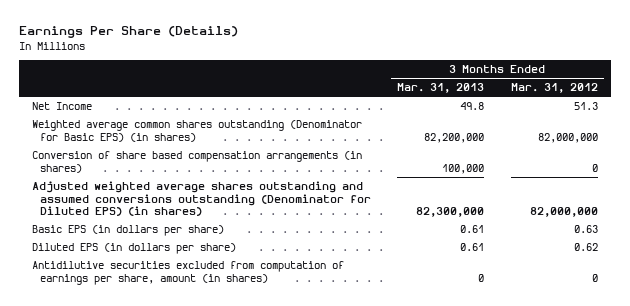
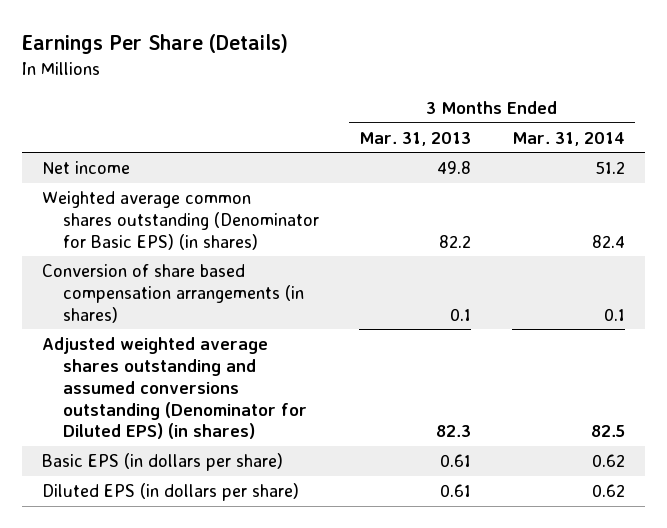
[510,83,598,94] Mar. 31, 2012 -> none
none -> [512,131,626,146] Mar. 31, 2014
[32,102,93,111] Net Income -> [42,161,131,175] Net income
[424,132,485,143] 82,200,000 -> [439,234,472,248] 82.2
[442,163,485,174] 100,000 -> [450,307,472,321] 0.1
[416,206,485,217] 82,300,000 -> [436,425,472,438] 82.3
[32,261,345,285] Antidilutive securities excluded from computation of earnings per share, amount (in shares) -> none

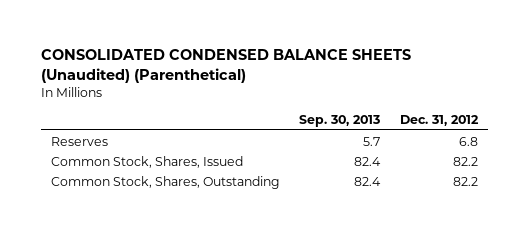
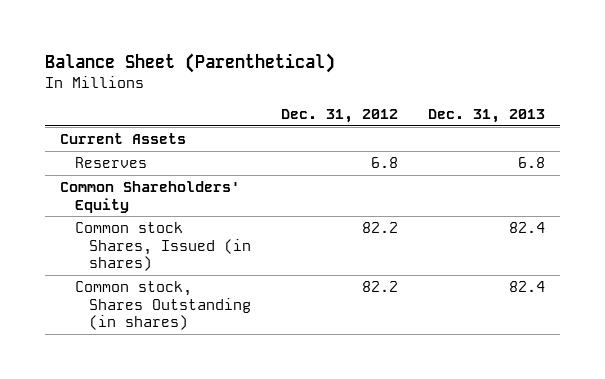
[40,49,411,83] CONSOLIDATED CONDENSED BALANCE SHEETS (Unaudited) (Parenthetical) -> [45,52,336,73] Balance Sheet (Parenthetical)
[299,115,381,128] Sep. 30, 2013 -> none
none -> [427,109,545,124] Dec. 31, 2013
none -> [60,133,187,145] Current Assets
none -> [60,181,241,213] Common Shareholders' Equity
[50,155,243,168] Common Stock, Shares, Issued -> [74,222,251,272] Common stock Shares, Issued (in shares)
[50,175,280,189] Common Stock, Shares, Outstanding -> [74,281,251,331] Common stock, Shares Outstanding (in shares)

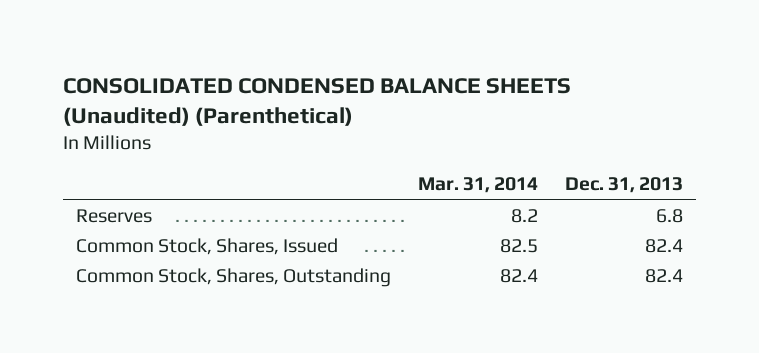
[45,52,336,73] Balance Sheet (Parenthetical) -> [62,78,571,127] CONSOLIDATED CONDENSED BALANCE SHEETS (Unaudited) (Parenthetical)
[280,109,398,124] Dec. 31, 2012 -> none
none -> [418,177,539,194] Mar. 31, 2014
[60,133,187,145] Current Assets -> none
[60,181,241,213] Common Shareholders' Equity -> none
[74,222,251,272] Common stock Shares, Issued (in shares) -> [76,237,339,255] Common Stock, Shares, Issued
[74,281,251,331] Common stock, Shares Outstanding (in shares) -> [76,267,392,287] Common Stock, Shares, Outstanding

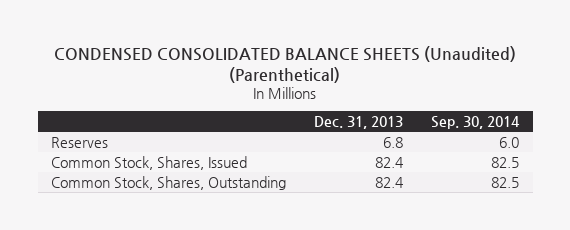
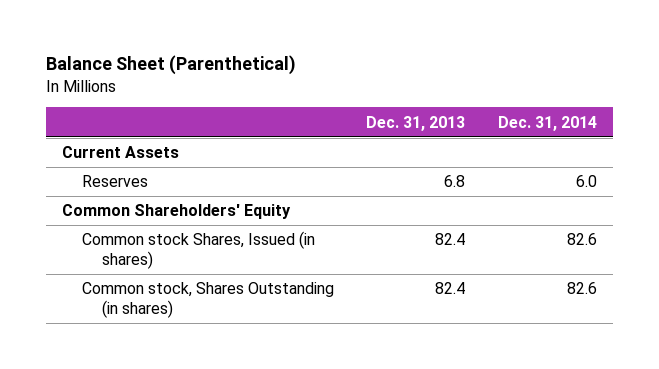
[54,45,517,83] CONDENSED CONSOLIDATED BALANCE SHEETS (Unaudited) (Parenthetical) -> [45,55,296,76] Balance Sheet (Parenthetical)
[430,116,520,130] Sep. 30, 2014 -> none
none -> [497,115,597,131] Dec. 31, 2014
none -> [61,146,179,159] Current Assets
none -> [61,204,291,220] Common Shareholders' Equity
[51,155,248,170] Common Stock, Shares, Issued -> [81,231,315,269] Common stock Shares, Issued (in shares)
[51,175,287,190] Common Stock, Shares, Outstanding -> [81,282,334,318] Common stock, Shares Outstanding (in shares)

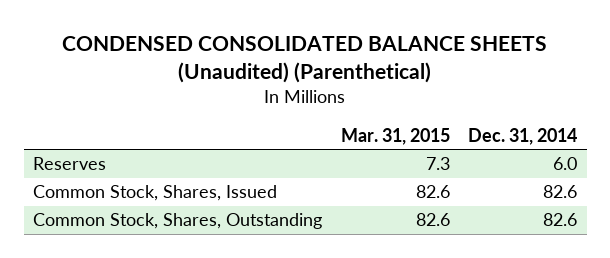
[45,55,296,76] Balance Sheet (Parenthetical) -> [62,36,548,84] CONDENSED CONSOLIDATED BALANCE SHEETS (Unaudited) (Parenthetical)
[366,115,466,131] Dec. 31, 2013 -> none
none -> [340,127,450,145] Mar. 31, 2015
[61,146,179,159] Current Assets -> none
[61,204,291,220] Common Shareholders' Equity -> none
[81,231,315,269] Common stock Shares, Issued (in shares) -> [33,185,278,202] Common Stock, Shares, Issued
[81,282,334,318] Common stock, Shares Outstanding (in shares) -> [33,213,323,230] Common Stock, Shares, Outstanding

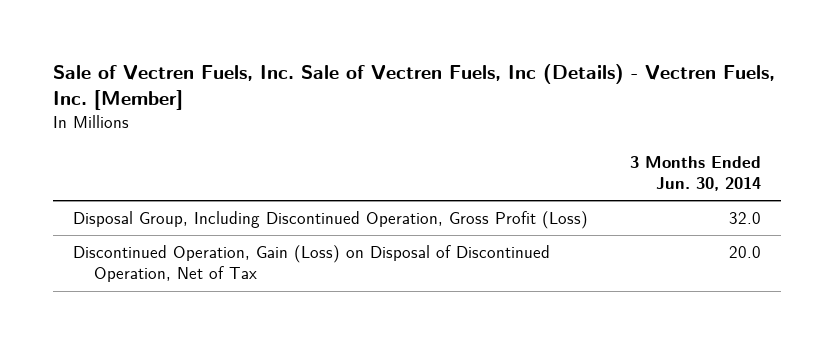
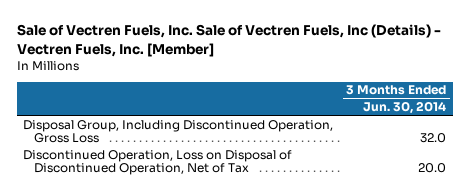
[73,211,589,230] Disposal Group, Including Discontinued Operation, Gross Profit (Loss) -> [23,119,334,144] Disposal Group, Including Discontinued Operation, Gross Loss
[73,245,551,283] Discontinued Operation, Gain (Loss) on Disposal of Discontinued Operation, Net of Tax -> [23,149,293,176] Discontinued Operation, Loss on Disposal of Discontinued Operation, Net of Tax

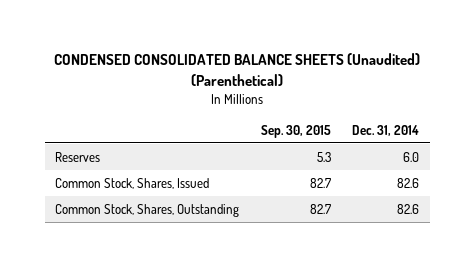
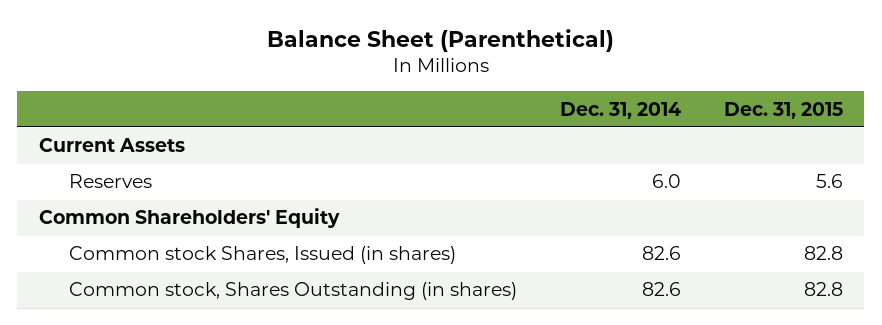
[54,53,421,86] CONDENSED CONSOLIDATED BALANCE SHEETS (Unaudited) (Parenthetical) -> [266,28,614,52] Balance Sheet (Parenthetical)
[260,124,331,138] Sep. 30, 2015 -> none
none -> [723,101,843,119] Dec. 31, 2015
none -> [38,138,185,153] Current Assets
none -> [38,208,340,229] Common Shareholders' Equity
[55,177,210,189] Common Stock, Shares, Issued -> [69,246,457,265] Common stock Shares, Issued (in shares)
[55,203,240,217] Common Stock, Shares, Outstanding -> [69,282,518,301] Common stock, Shares Outstanding (in shares)

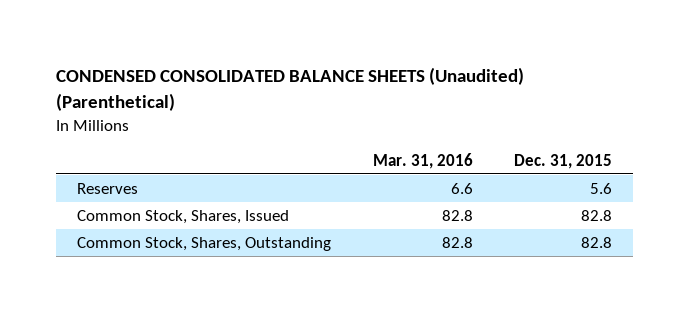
[266,28,614,52] Balance Sheet (Parenthetical) -> [56,67,525,112] CONDENSED CONSOLIDATED BALANCE SHEETS (Unaudited) (Parenthetical)
[559,101,681,119] Dec. 31, 2014 -> none
none -> [372,152,473,169] Mar. 31, 2016
[38,138,185,153] Current Assets -> none
[38,208,340,229] Common Shareholders' Equity -> none
[69,246,457,265] Common stock Shares, Issued (in shares) -> [77,209,290,224] Common Stock, Shares, Issued
[69,282,518,301] Common stock, Shares Outstanding (in shares) -> [77,236,332,251] Common Stock, Shares, Outstanding

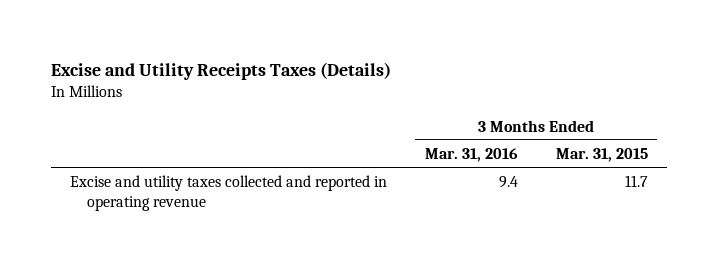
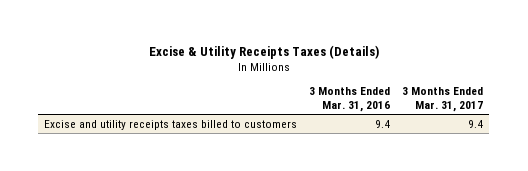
[51,61,392,80] Excise and Utility Receipts Taxes (Details) -> [148,44,379,59] Excise & Utility Receipts Taxes (Details)
[555,148,648,163] Mar. 31, 2015 -> none
none -> [402,87,484,112] 3 Months Ended Mar. 31, 2017
[70,175,388,211] Excise and utility taxes collected and reported in operating revenue -> [44,120,298,131] Excise and utility receipts taxes billed to customers

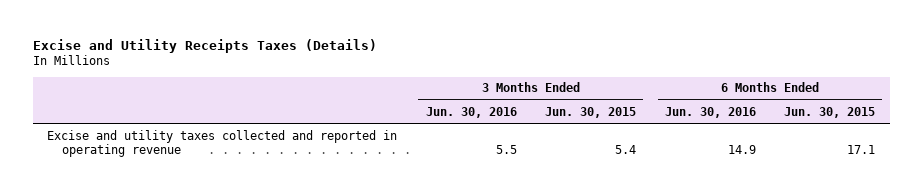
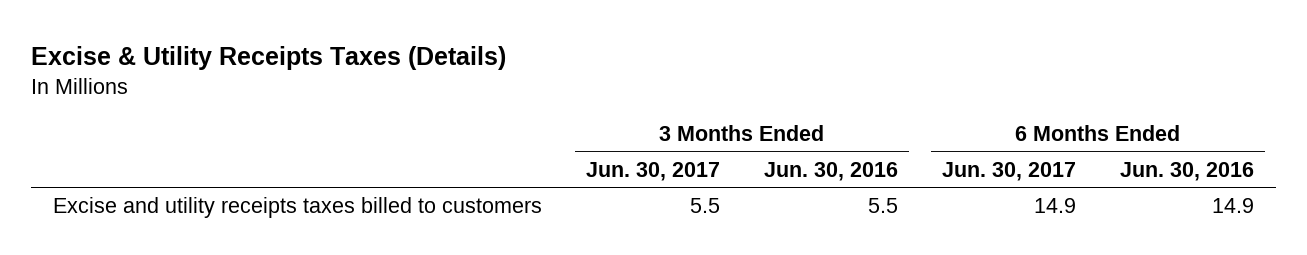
[32,39,377,54] Excise and Utility Receipts Taxes (Details) -> [31,45,507,70] Excise & Utility Receipts Taxes (Details)
[545,106,637,118] Jun. 30, 2015 -> none
[784,106,876,118] Jun. 30, 2015 -> none
none -> [586,161,721,181] Jun. 30, 2017
none -> [941,161,1076,181] Jun. 30, 2017
[46,129,397,158] Excise and utility taxes collected and reported in operating revenue -> [53,197,543,219] Excise and utility receipts taxes billed to customers

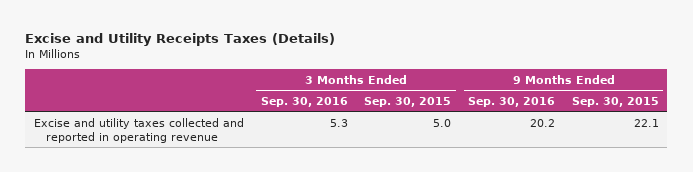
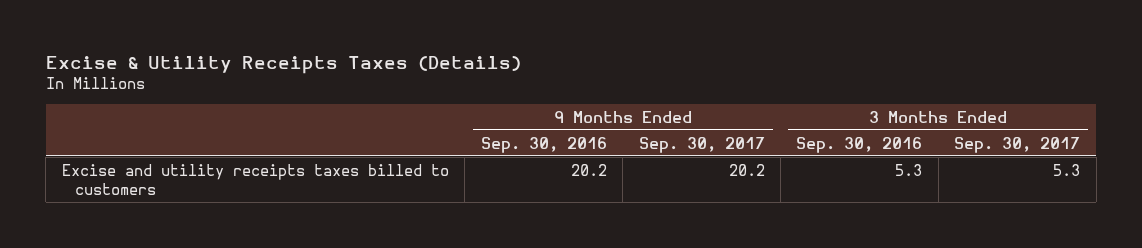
[25,32,336,46] Excise and Utility Receipts Taxes (Details) -> [45,56,521,75] Excise & Utility Receipts Taxes (Details)
[364,96,452,107] Sep. 30, 2015 -> none
[571,96,659,107] Sep. 30, 2015 -> none
none -> [638,136,765,153] Sep. 30, 2017
none -> [954,136,1081,153] Sep. 30, 2017
[33,117,244,143] Excise and utility taxes collected and reported in operating revenue -> [61,163,449,195] Excise and utility receipts taxes billed to customers

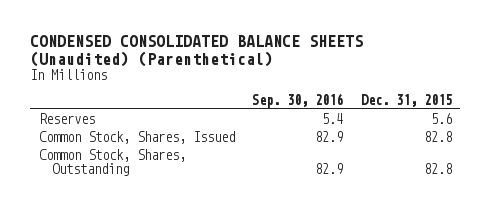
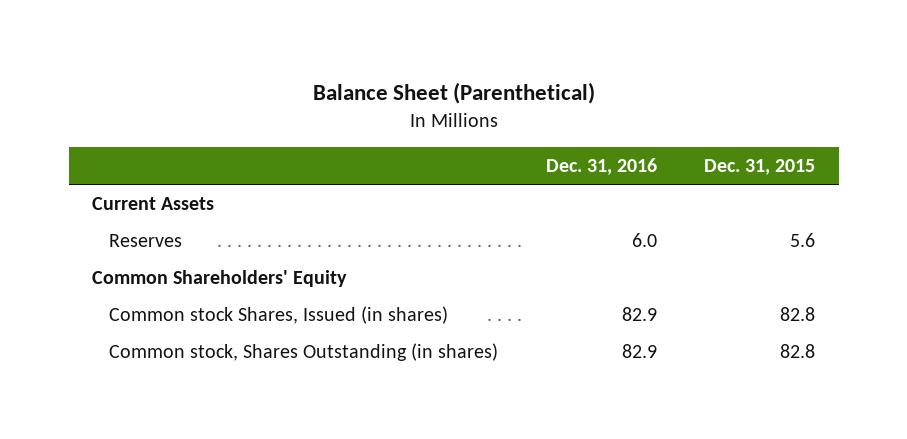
[30,35,364,67] CONDENSED CONSOLIDATED BALANCE SHEETS (Unaudited) (Parenthetical) -> [312,81,595,104] Balance Sheet (Parenthetical)
[252,92,344,108] Sep. 30, 2016 -> none
none -> [545,158,657,176] Dec. 31, 2016
none -> [92,197,215,211] Current Assets
none -> [92,270,348,288] Common Shareholders' Equity
[38,131,235,145] Common Stock, Shares, Issued -> [109,306,449,325] Common stock Shares, Issued (in shares)
[38,149,186,177] Common Stock, Shares, Outstanding -> [109,343,499,362] Common stock, Shares Outstanding (in shares)

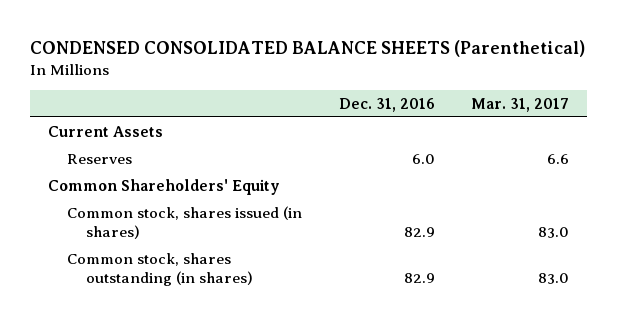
[312,81,595,104] Balance Sheet (Parenthetical) -> [30,40,586,58] CONDENSED CONSOLIDATED BALANCE SHEETS (Parenthetical)
[703,159,815,176] Dec. 31, 2015 -> none
none -> [470,97,569,112] Mar. 31, 2017
[109,306,449,325] Common stock Shares, Issued (in shares) -> [67,205,303,239] Common stock, shares issued (in shares)
[109,343,499,362] Common stock, Shares Outstanding (in shares) -> [67,252,253,286] Common stock, shares outstanding (in shares)

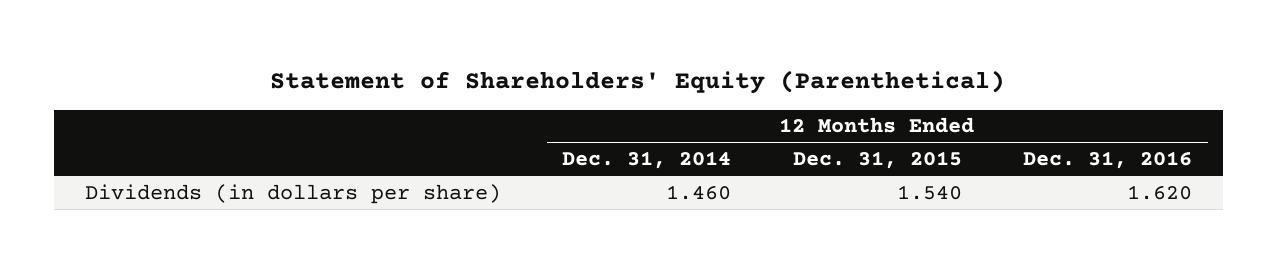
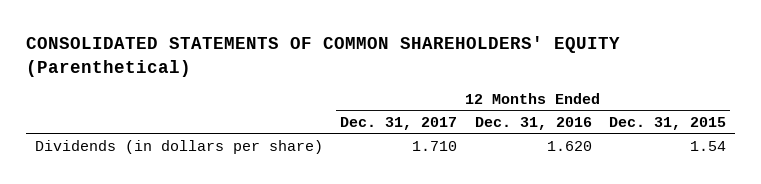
[270,69,1006,94] Statement of Shareholders' Equity (Parenthetical) -> [25,36,620,77] CONSOLIDATED STATEMENTS OF COMMON SHAREHOLDERS' EQUITY (Parenthetical)
[562,151,732,170] Dec. 31, 2014 -> none
none -> [340,117,458,131] Dec. 31, 2017
[896,184,962,200] 1.540 -> [689,141,726,152] 1.54

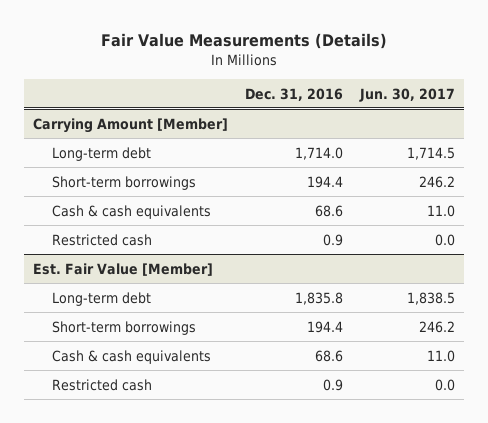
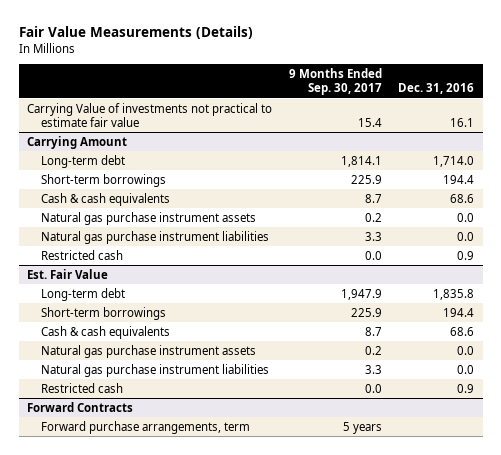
[359,87,456,102] Jun. 30, 2017 -> none
none -> [288,68,382,96] 9 Months Ended Sep. 30, 2017
none -> [26,102,272,127] Carrying Value of investments not practical to estimate fair value
[32,117,228,133] Carrying Amount [Member] -> [26,135,127,149] Carrying Amount
none -> [41,211,257,225] Natural gas purchase instrument assets
none -> [41,230,270,244] Natural gas purchase instrument liabilities
[32,262,213,276] Est. Fair Value [Member] -> [26,268,108,279] Est. Fair Value
none -> [41,344,257,358] Natural gas purchase instrument assets
none -> [41,363,270,377] Natural gas purchase instrument liabilities
none -> [26,401,133,412] Forward Contracts
none -> [41,420,251,434] Forward purchase arrangements, term

